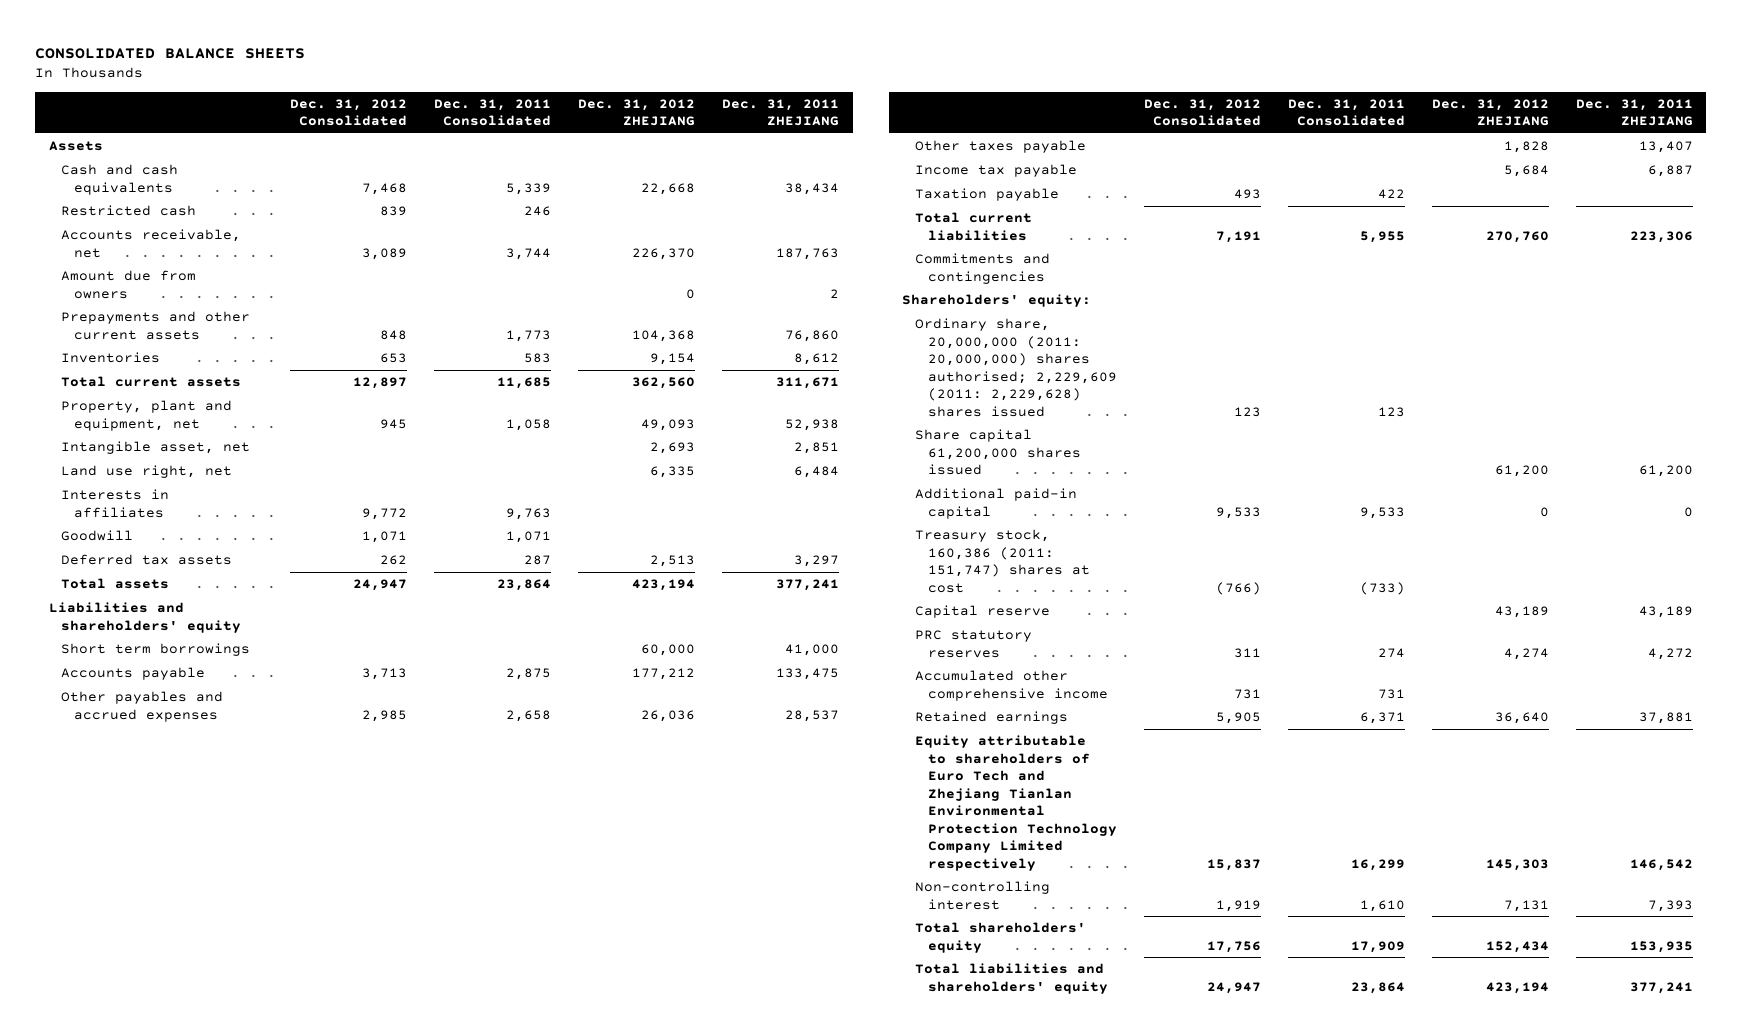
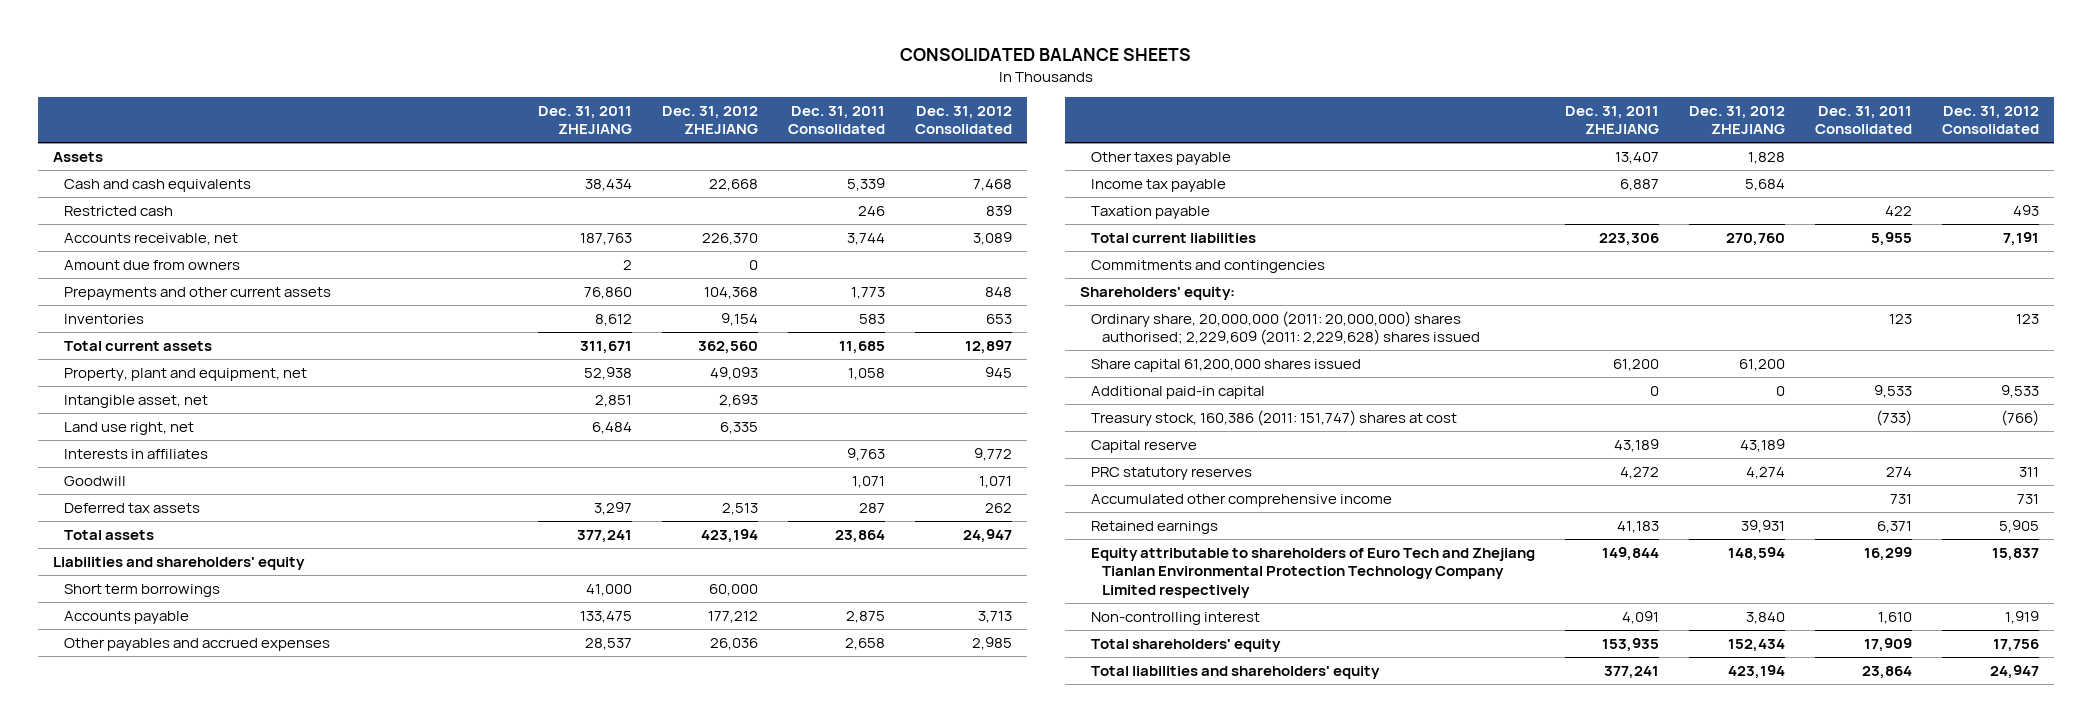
[1494,712,1549,725] 36,640 -> [1740,519,1785,533] 39,931
[1638,712,1693,725] 37,881 -> [1616,520,1659,533] 41,183
[1485,858,1549,871] 145,303 -> [1727,546,1785,561] 148,594
[1629,858,1693,871] 146,542 -> [1601,546,1659,561] 149,844
[1503,899,1549,912] 7,131 -> [1745,611,1785,624] 3,840
[1647,899,1693,912] 7,393 -> [1621,610,1659,624] 4,091

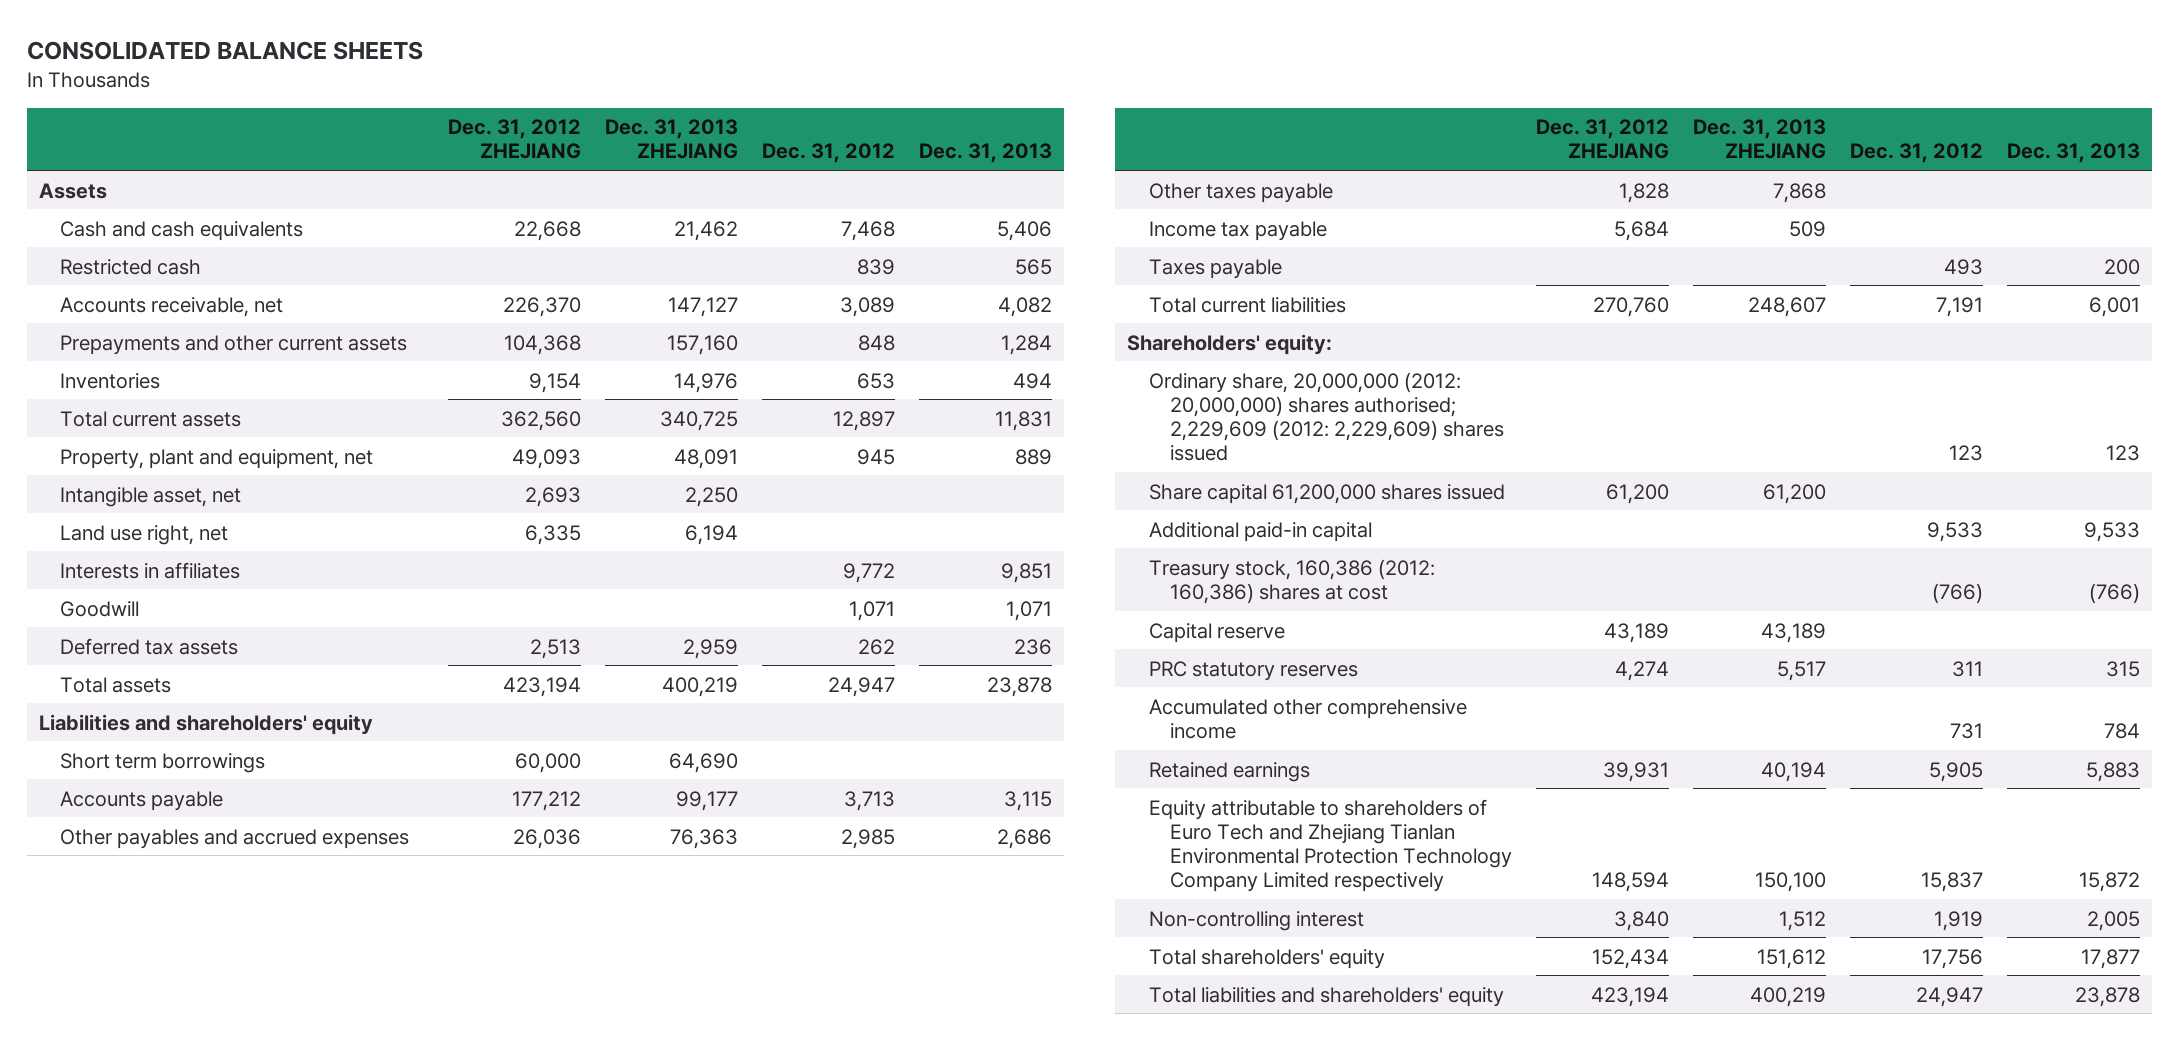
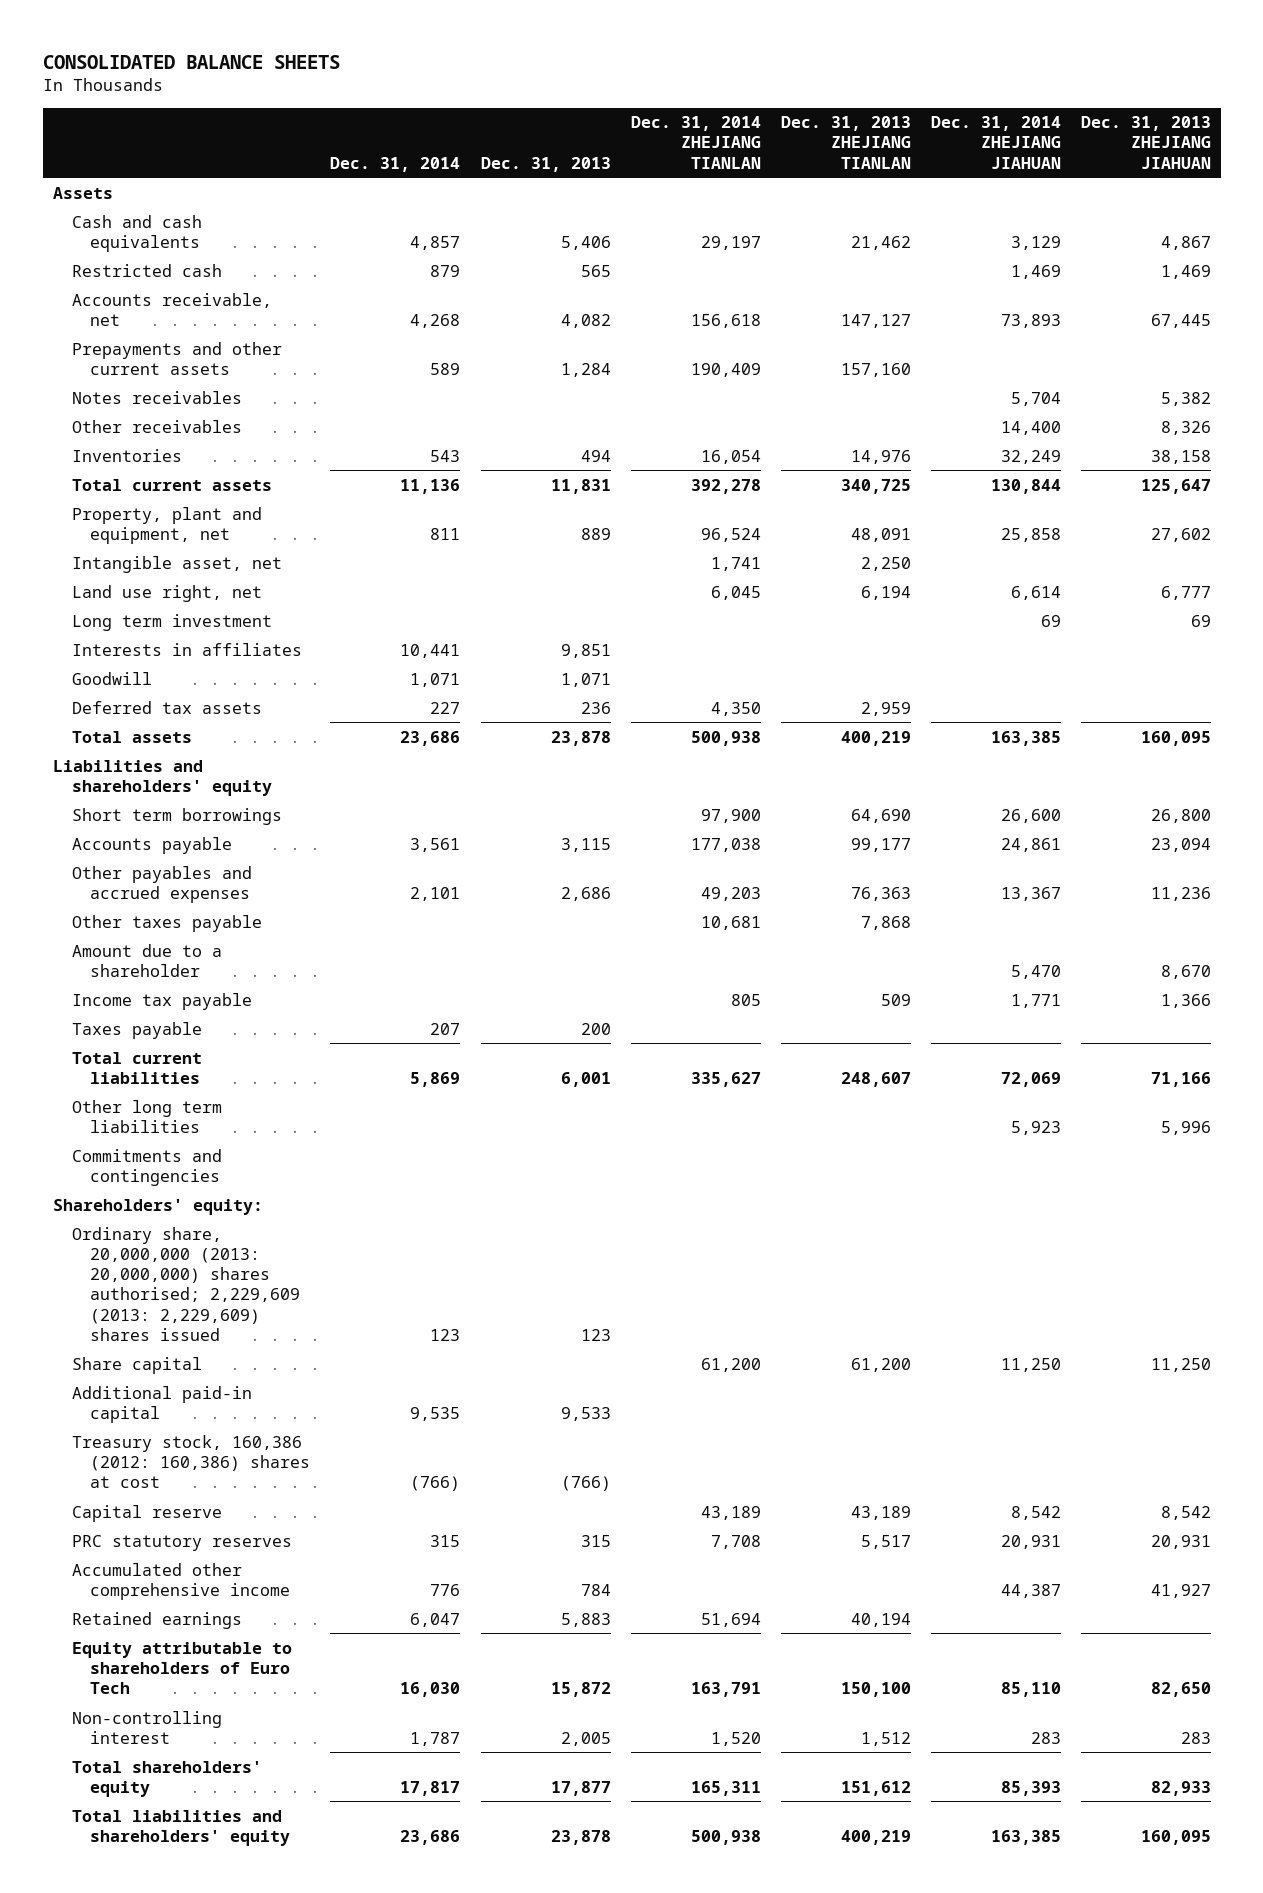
[447,119,581,160] Dec. 31, 2012 ZHEJIANG -> none
[604,119,738,160] Dec. 31, 2013 ZHEJIANG -> none
[761,143,895,164] Dec. 31, 2012 -> none
none -> [330,156,461,172] Dec. 31, 2014
none -> [630,116,761,169] Dec. 31, 2014 ZHEJIANG TIANLAN
none -> [780,116,911,169] Dec. 31, 2013 ZHEJIANG TIANLAN
none -> [930,116,1061,169] Dec. 31, 2014 ZHEJIANG JIAHUAN
none -> [1080,116,1211,169] Dec. 31, 2013 ZHEJIANG JIAHUAN
none -> [71,390,242,404] Notes receivables
none -> [71,419,242,433] Other receivables
none -> [71,613,272,631] Long term investment
none -> [71,943,222,977] Amount due to a shareholder
none -> [71,1099,222,1133] Other long term liabilities
none -> [71,1148,222,1186] Commitments and contingencies
[1148,371,1505,462] Ordinary share, 20,000,000 (2012: 20,000,000) shares authorised; 2,229,609 (2012: 2,229,609) shares issued -> [71,1226,301,1341] Ordinary share, 20,000,000 (2013: 20,000,000) shares authorised; 2,229,609 (2013: 2,229,609) shares issued
[1148,483,1505,504] Share capital 61,200,000 shares issued -> [71,1356,202,1374] Share capital
[1148,798,1513,893] Equity attributable to shareholders of Euro Tech and Zhejiang Tianlan Environmental Protection Technology Company Limited respectively -> [71,1641,292,1695] Equity attributable to shareholders of Euro Tech

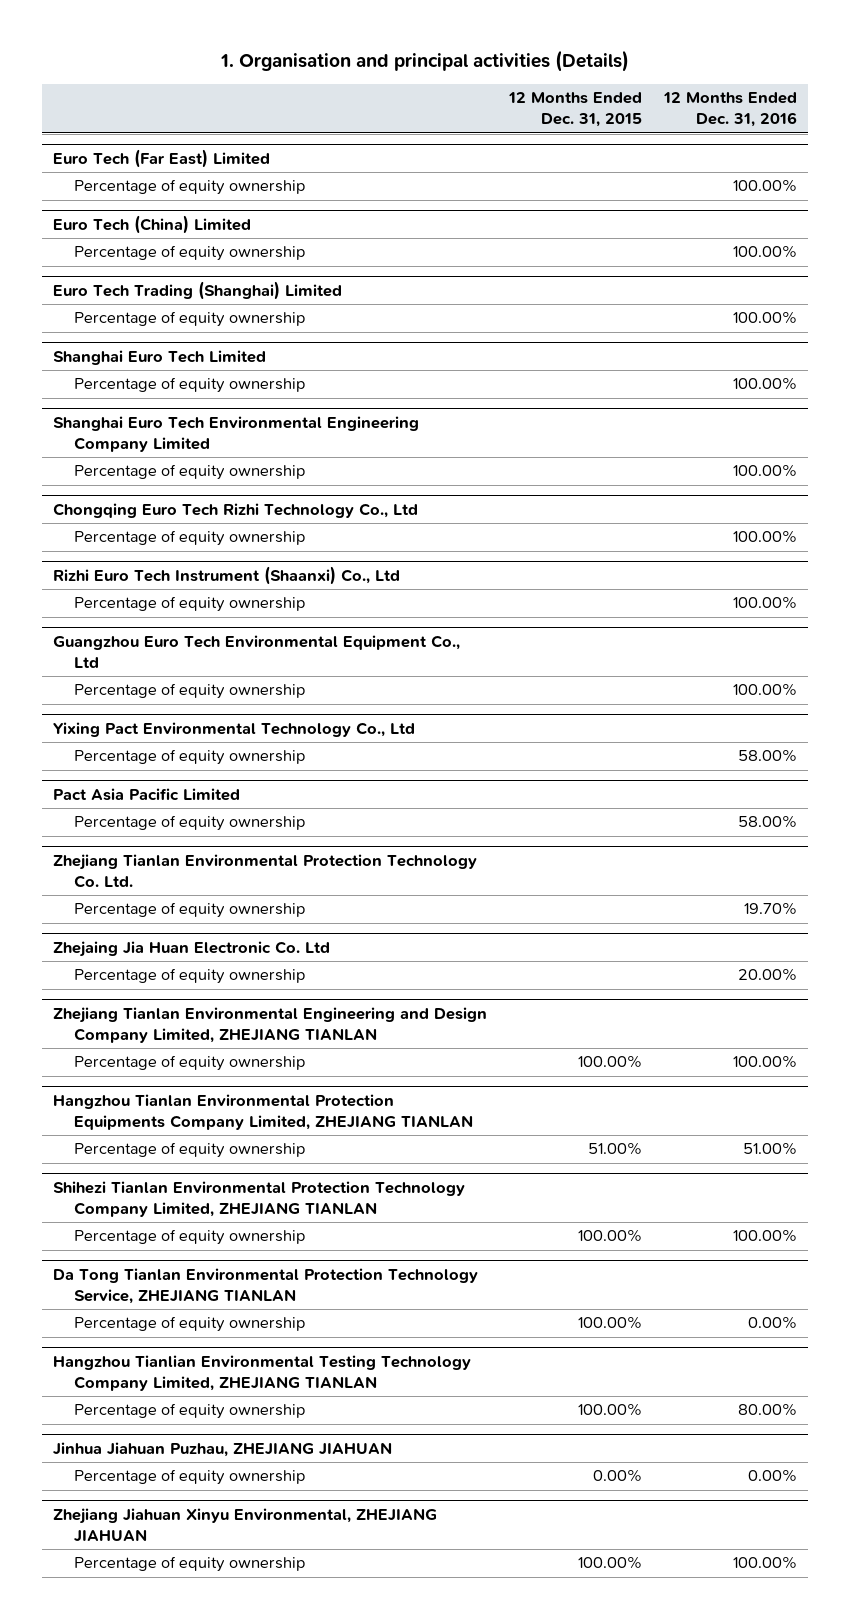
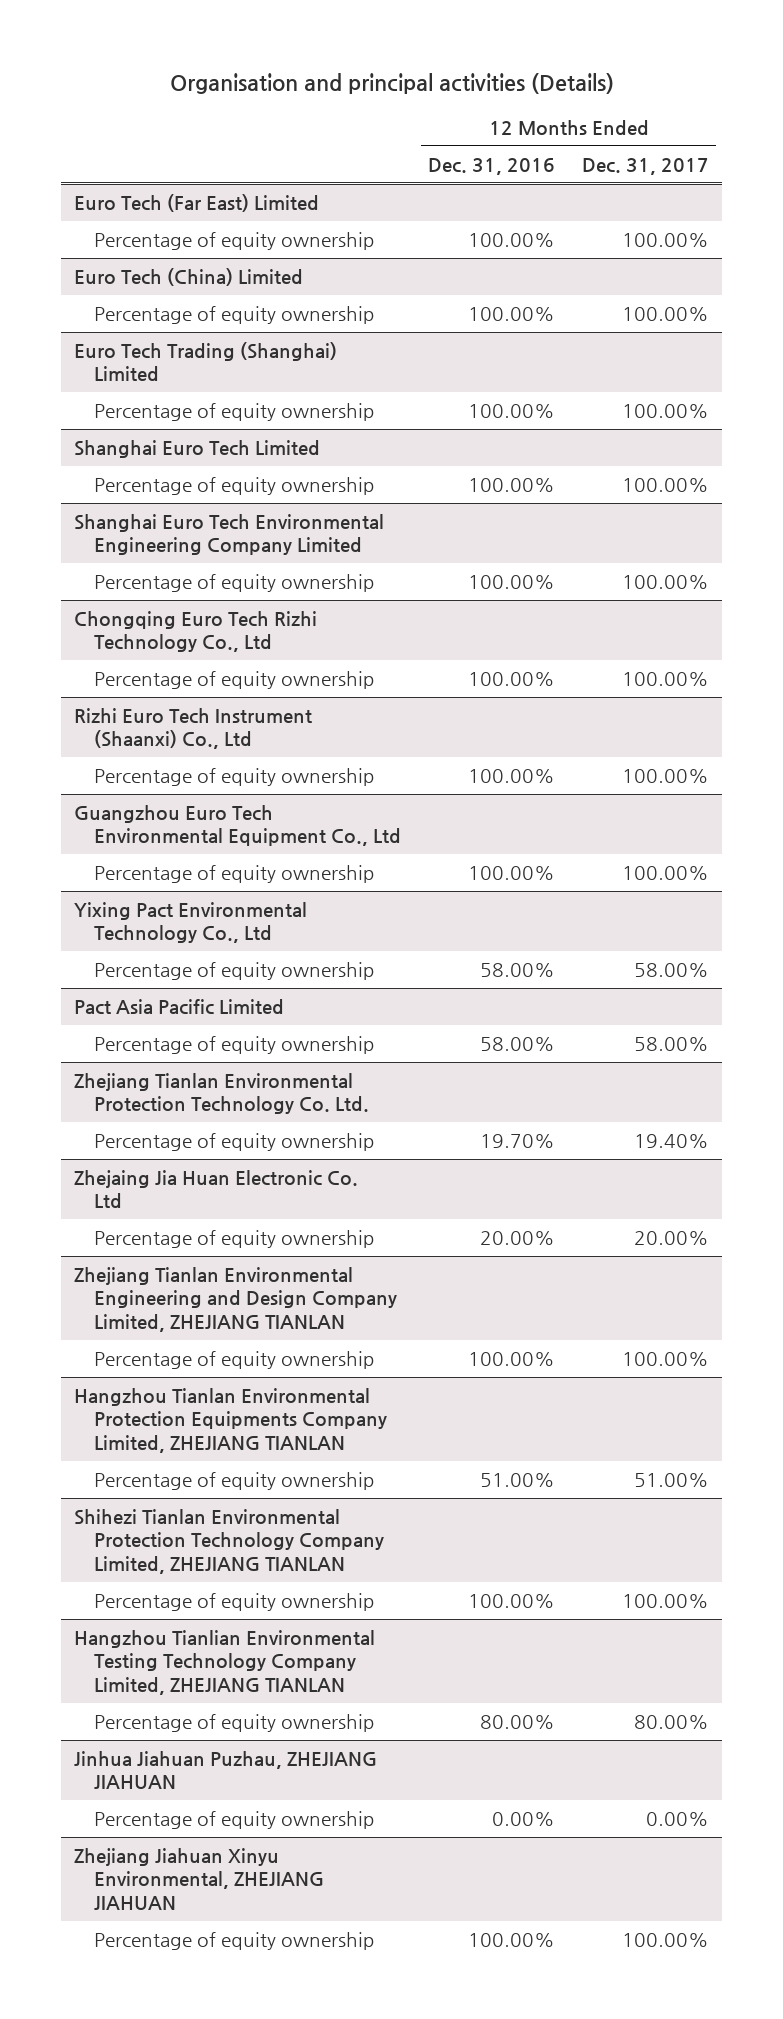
[219,50,629,73] 1. Organisation and principal activities (Details) -> [169,72,614,94] Organisation and principal activities (Details)
[507,92,642,128] 12 Months Ended Dec. 31, 2015 -> none
none -> [582,157,710,175] Dec. 31, 2017
[52,1268,478,1305] Da Tong Tianlan Environmental Protection Technology Service, ZHEJIANG TIANLAN -> none
[73,1316,306,1333] Percentage of equity ownership -> none

